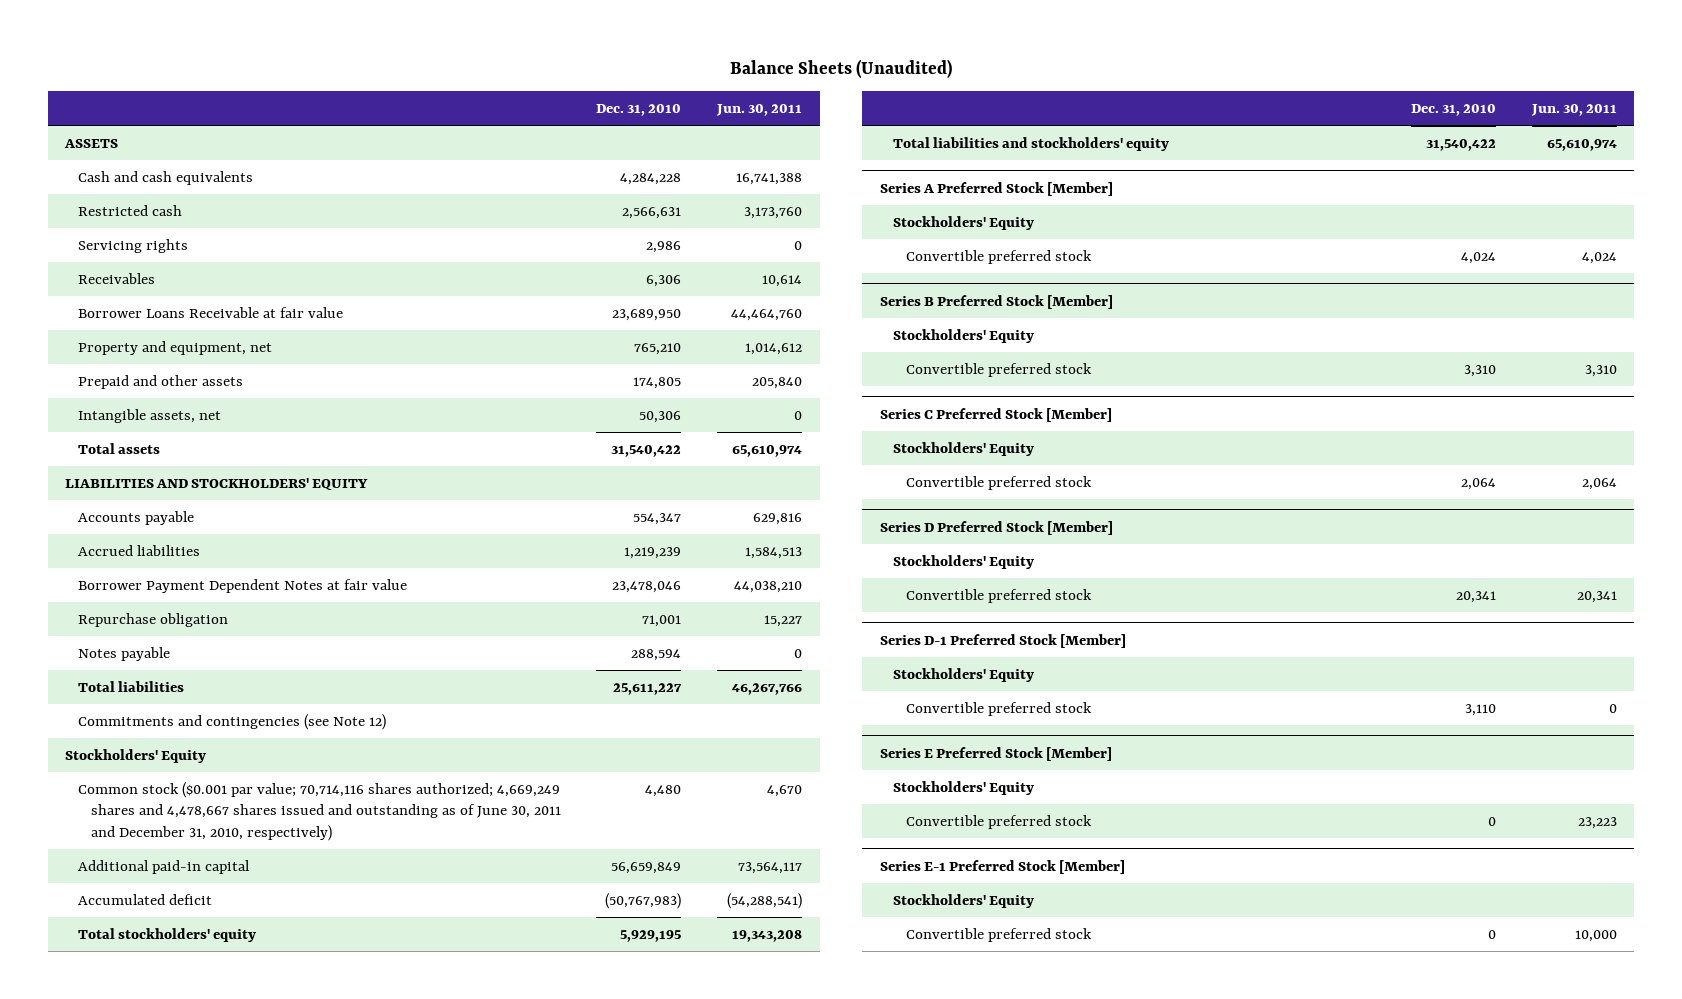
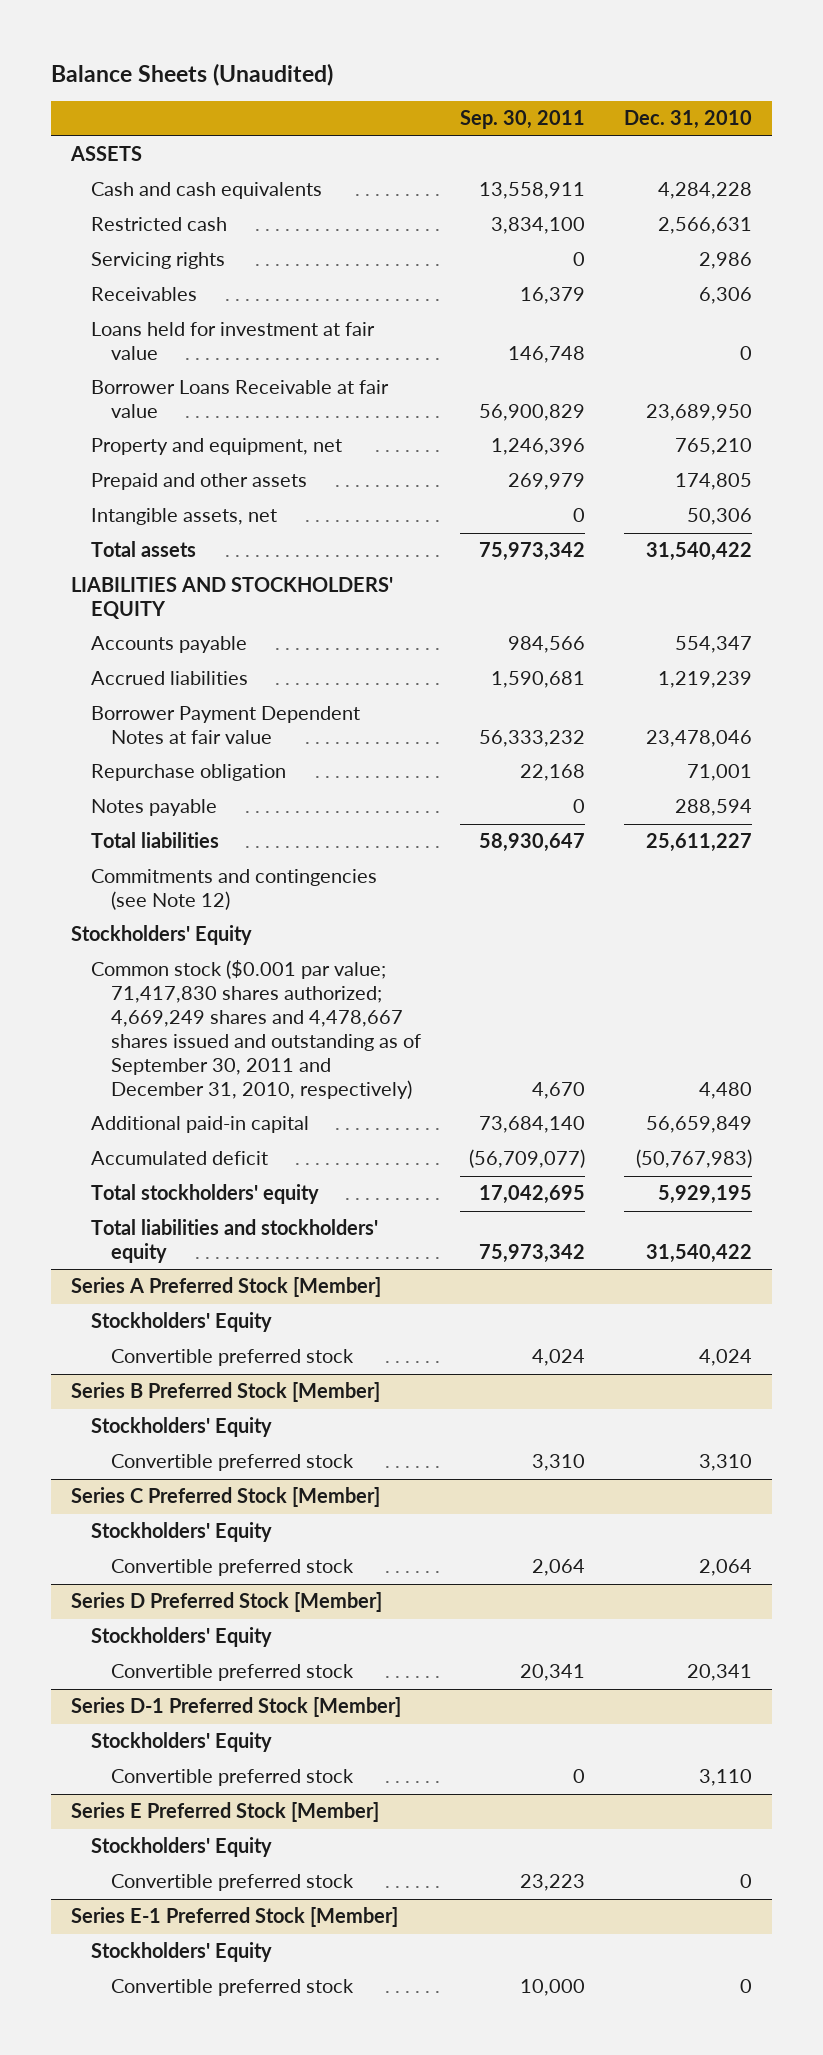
[715,104,802,117] Jun. 30, 2011 -> none
none -> [460,110,586,130] Sep. 30, 2011
none -> [90,322,375,361] Loans held for investment at fair value
[78,781,561,841] Common stock ($0.001 par value; 70,714,116 shares authorized; 4,669,249 shares and 4,478,667 shares issued and outstanding as of June 30, 2011 and December 31, 2010, respectively) -> [90,960,421,1099] Common stock ($0.001 par value; 71,417,830 shares authorized; 4,669,249 shares and 4,478,667 shares issued and outstanding as of September 30, 2011 and December 31, 2010, respectively)

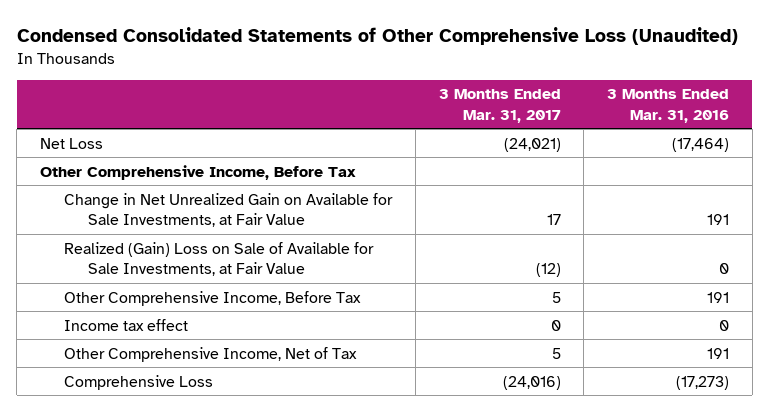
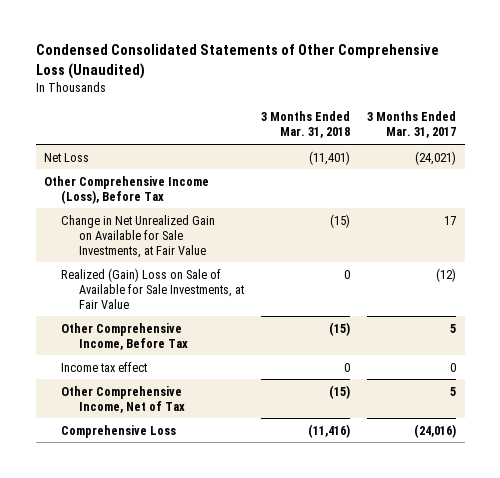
[607,89,730,123] 3 Months Ended Mar. 31, 2016 -> none
none -> [260,111,350,139] 3 Months Ended Mar. 31, 2018
[40,164,357,180] Other Comprehensive Income, Before Tax -> [44,175,210,204] Other Comprehensive Income (Loss), Before Tax

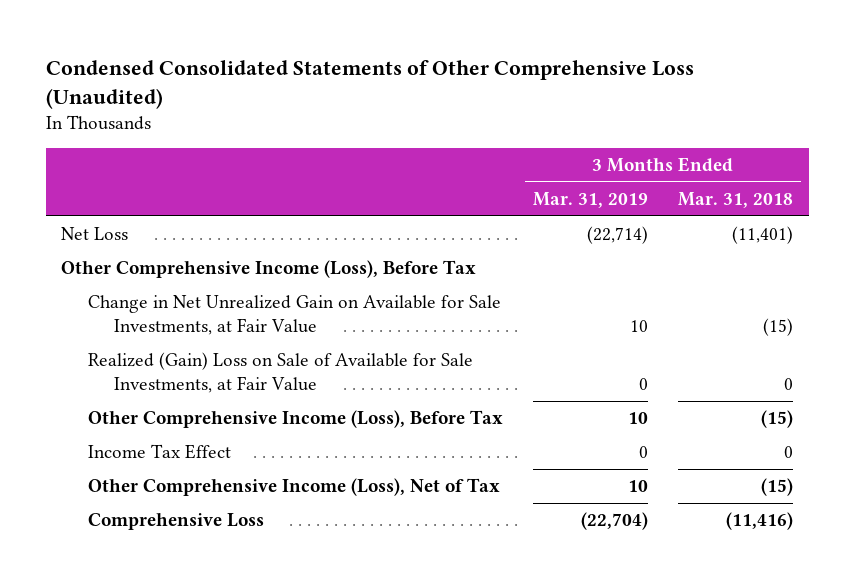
[367,111,457,139] 3 Months Ended Mar. 31, 2017 -> none
none -> [532,191,648,208] Mar. 31, 2019
[61,322,188,350] Other Comprehensive Income, Before Tax -> [87,410,503,429] Other Comprehensive Income (Loss), Before Tax
[61,361,148,372] Income tax effect -> [87,444,231,460] Income Tax Effect
[61,385,185,413] Other Comprehensive Income, Net of Tax -> [87,478,500,497] Other Comprehensive Income (Loss), Net of Tax

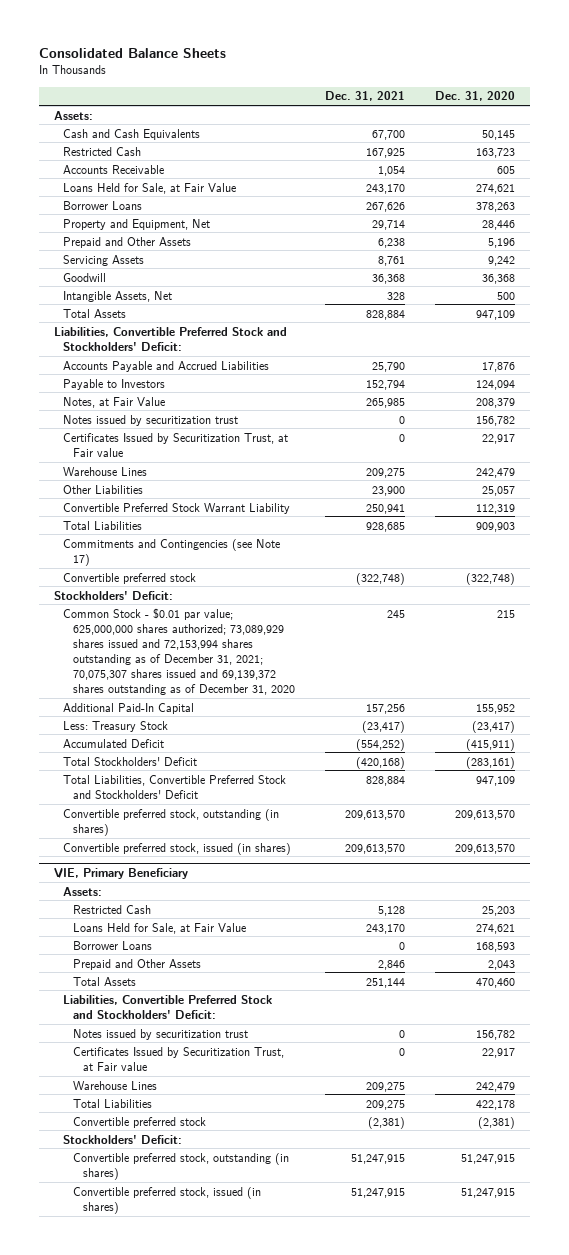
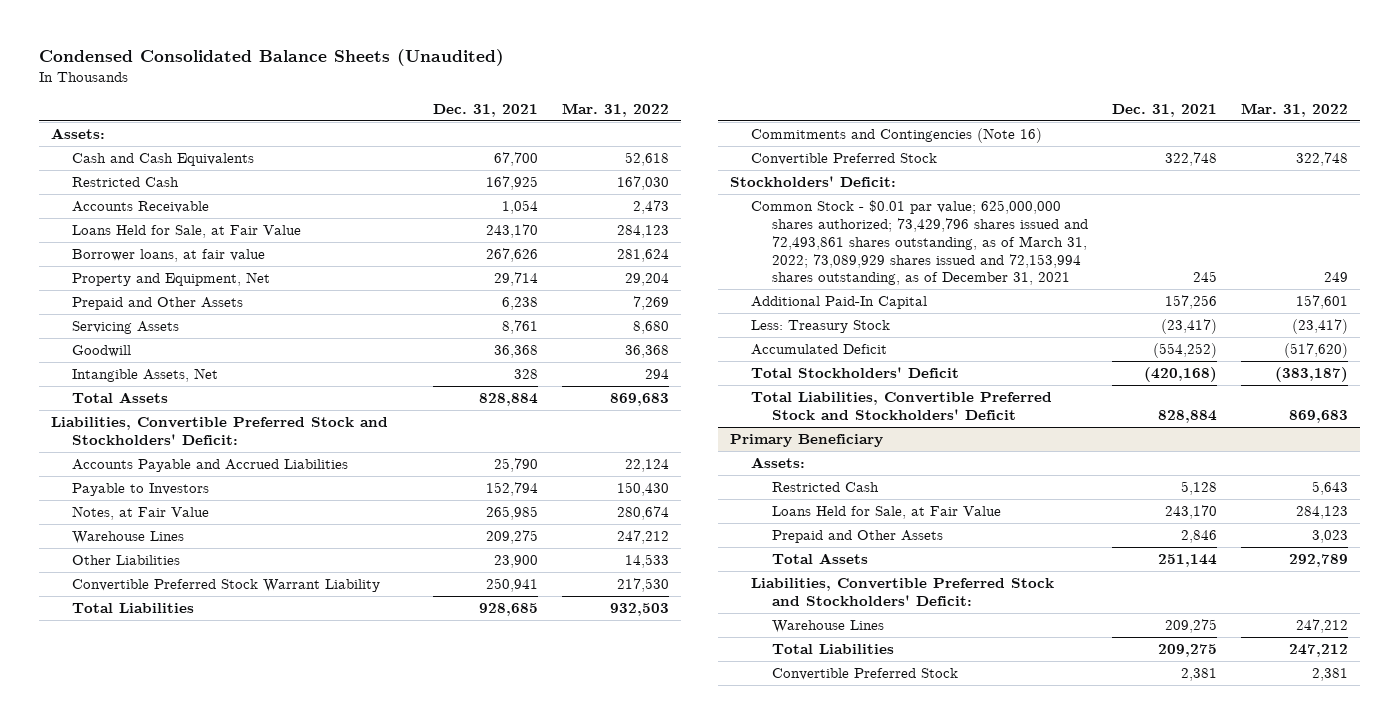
[38,47,226,58] Consolidated Balance Sheets -> [38,48,504,66] Condensed Consolidated Balance Sheets (Unaudited)
[434,91,515,102] Dec. 31, 2020 -> none
none -> [561,102,669,117] Mar. 31, 2022
[63,200,143,210] Borrower Loans -> [71,249,265,263] Borrower loans, at fair value
[63,414,239,426] Notes issued by securitization trust -> none
[63,432,289,457] Certificates Issued by Securitization Trust, at Fair value -> none
[63,538,281,566] Commitments and Contingencies (see Note 17) -> [750,128,1042,144] Commitments and Contingencies (Note 16)
[63,572,197,584] Convertible preferred stock -> [750,153,937,166] Convertible Preferred Stock
[355,572,405,585] (322,748) -> [1164,152,1217,167] 322,748
[63,607,296,696] Common Stock - $0.01 par value; 625,000,000 shares authorized; 73,089,929 shares issued and 72,153,994 shares outstanding as of December 31, 2021; 70,075,307 shares issued and 69,139,372 shares outstanding as of December 31, 2020 -> [750,200,1088,286] Common Stock - $0.01 par value; 625,000,000 shares authorized; 73,429,796 shares issued and 72,493,861 shares outstanding, as of March 31, 2022; 73,089,929 shares issued and 72,153,994 shares outstanding, as of December 31, 2021
[63,808,280,836] Convertible preferred stock, outstanding (in shares) -> none
[63,842,292,855] Convertible preferred stock, issued (in shares) -> none
[53,868,188,880] VIE, Primary Beneficiary -> [729,434,883,448] Primary Beneficiary
[73,940,153,950] Borrower Loans -> none
[73,1028,249,1040] Notes issued by securitization trust -> none
[73,1046,285,1071] Certificates Issued by Securitization Trust, at Fair value -> none
[63,1134,183,1144] Stockholders' Deficit: -> none
[73,1152,290,1180] Convertible preferred stock, outstanding (in shares) -> none
[73,1186,262,1214] Convertible preferred stock, issued (in shares) -> none
[73,1116,207,1128] Convertible preferred stock -> [771,668,958,681] Convertible Preferred Stock
[367,1116,405,1129] (2,381) -> [1180,668,1217,682] 2,381

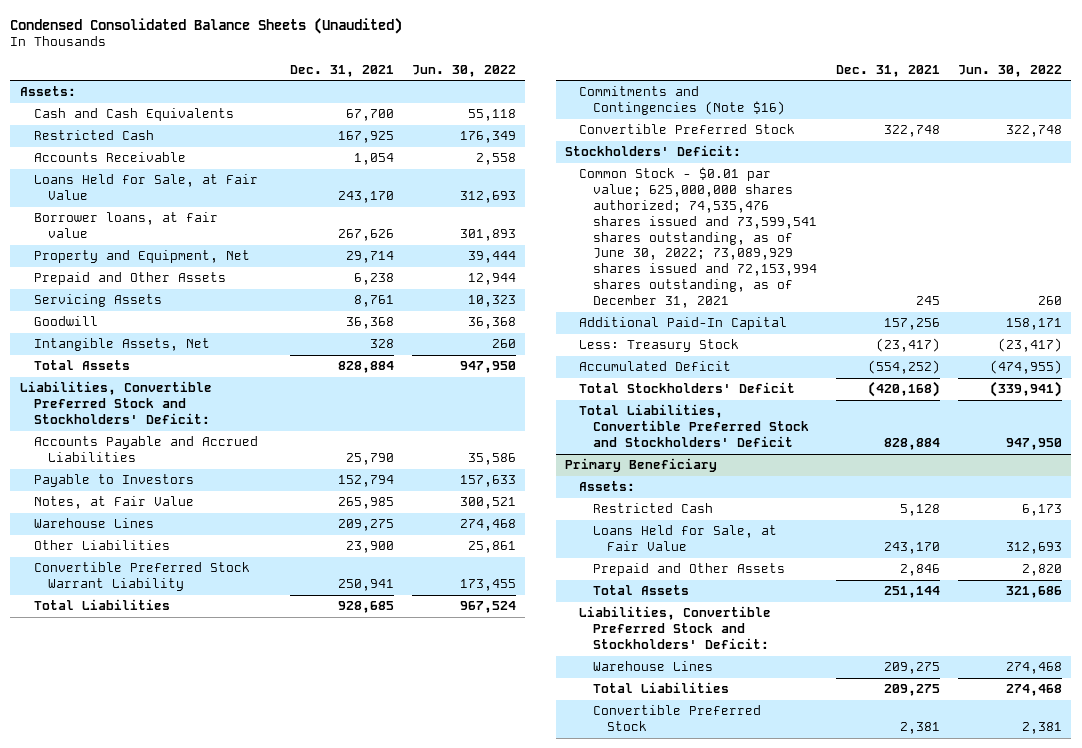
[561,102,669,117] Mar. 31, 2022 -> none
none -> [412,64,517,77] Jun. 30, 2022
[750,128,1042,144] Commitments and Contingencies (Note 16) -> [579,86,786,116] Commitments and Contingencies (Note $16)
[750,200,1088,286] Common Stock - $0.01 par value; 625,000,000 shares authorized; 73,429,796 shares issued and 72,493,861 shares outstanding, as of March 31, 2022; 73,089,929 shares issued and 72,153,994 shares outstanding, as of December 31, 2021 -> [579,167,818,308] Common Stock - $0.01 par value; 625,000,000 shares authorized; 74,535,476 shares issued and 73,599,541 shares outstanding, as of June 30, 2022; 73,089,929 shares issued and 72,153,994 shares outstanding, as of December 31, 2021

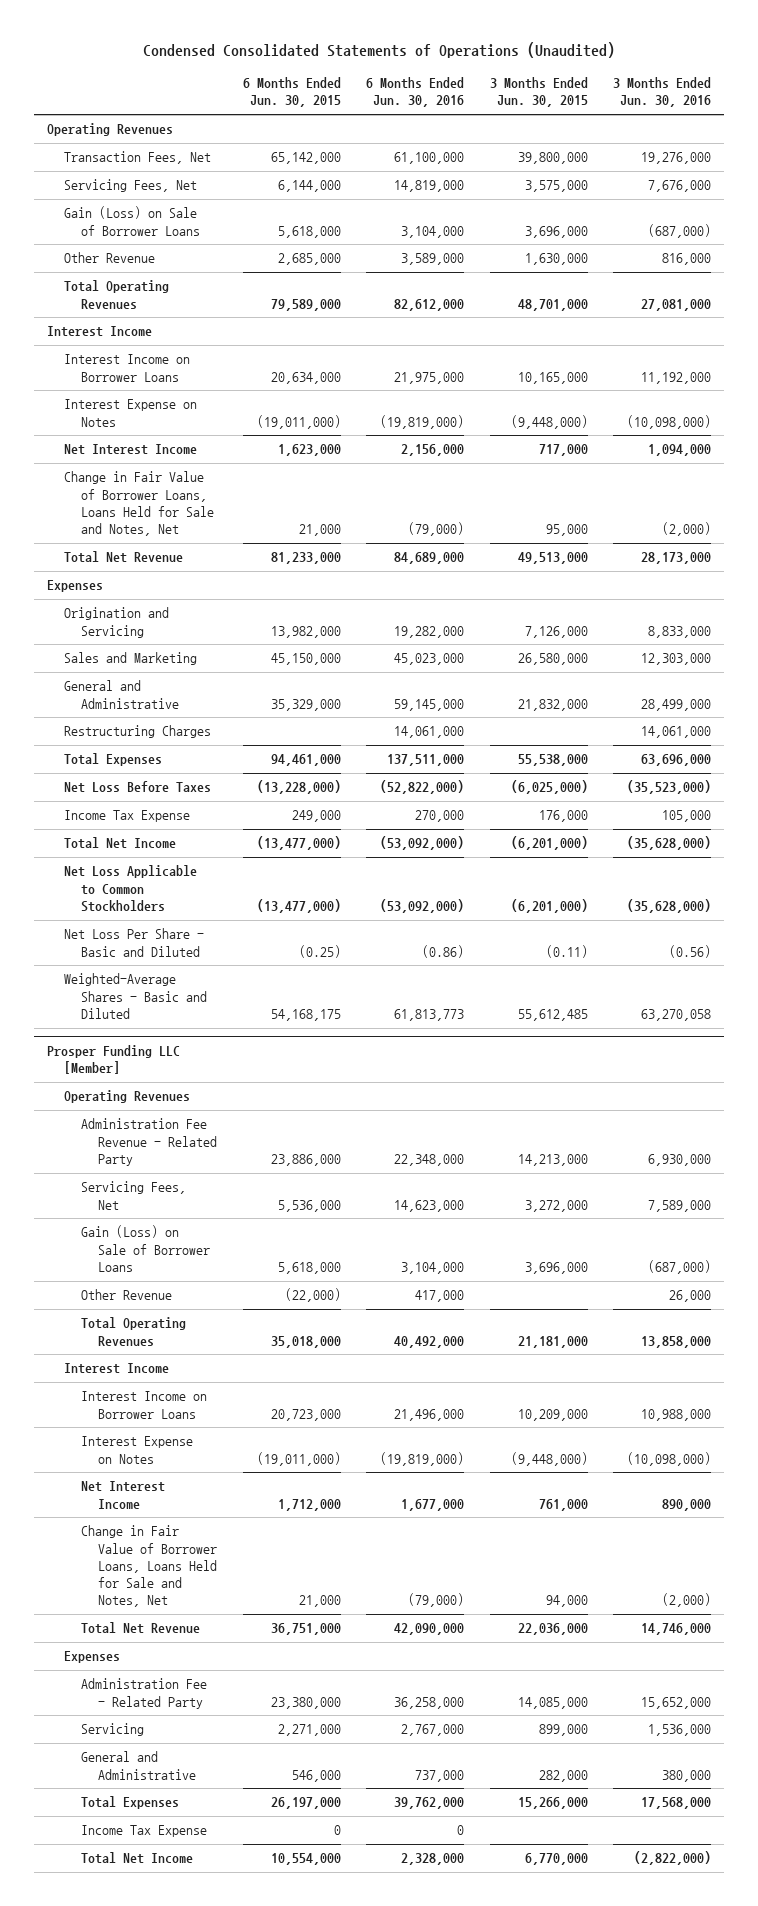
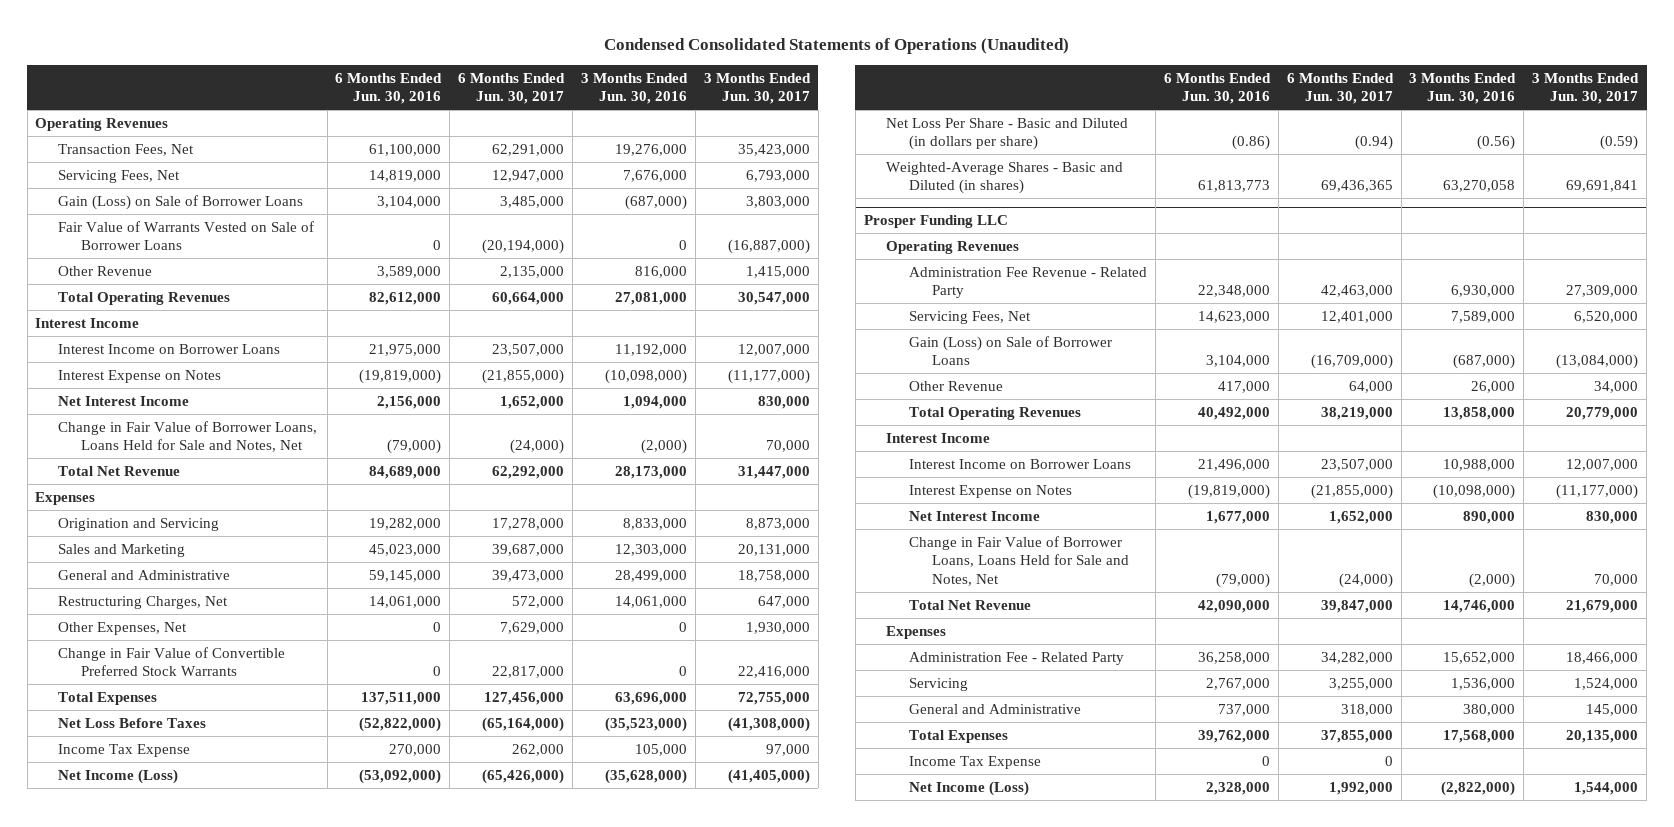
[242,77,341,108] 6 Months Ended Jun. 30, 2015 -> none
[489,77,588,108] 3 Months Ended Jun. 30, 2015 -> none
none -> [458,72,566,105] 6 Months Ended Jun. 30, 2017
none -> [703,72,811,105] 3 Months Ended Jun. 30, 2017
none -> [58,220,315,251] Fair Value of Warrants Vested on Sale of Borrower Loans
[63,725,211,739] Restructuring Charges -> [58,595,229,609] Restructuring Charges, Net
none -> [58,621,188,635] Other Expenses, Net
none -> [58,646,286,677] Change in Fair Value of Convertible Preferred Stock Warrants
[63,865,197,912] Net Loss Applicable to Common Stockholders -> none
[63,837,176,850] Total Net Income -> [58,768,179,784] Net Income (Loss)
[63,928,204,957] Net Loss Per Share - Basic and Diluted -> [886,117,1129,151] Net Loss Per Share - Basic and Diluted (in dollars per share)
[63,973,208,1019] Weighted-Average Shares - Basic and Diluted -> [886,161,1124,195] Weighted-Average Shares - Basic and Diluted (in shares)
[46,1045,180,1075] Prosper Funding LLC [Member] -> [863,214,1008,228] Prosper Funding LLC
[81,1852,194,1865] Total Net Income -> [909,780,1030,796] Net Income (Loss)

